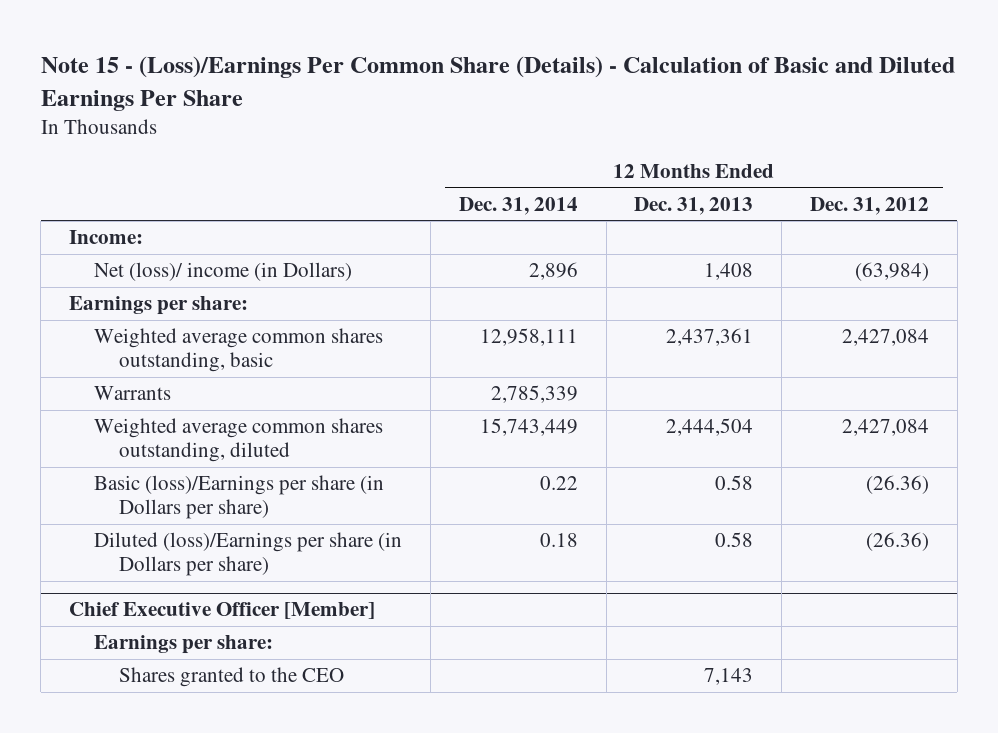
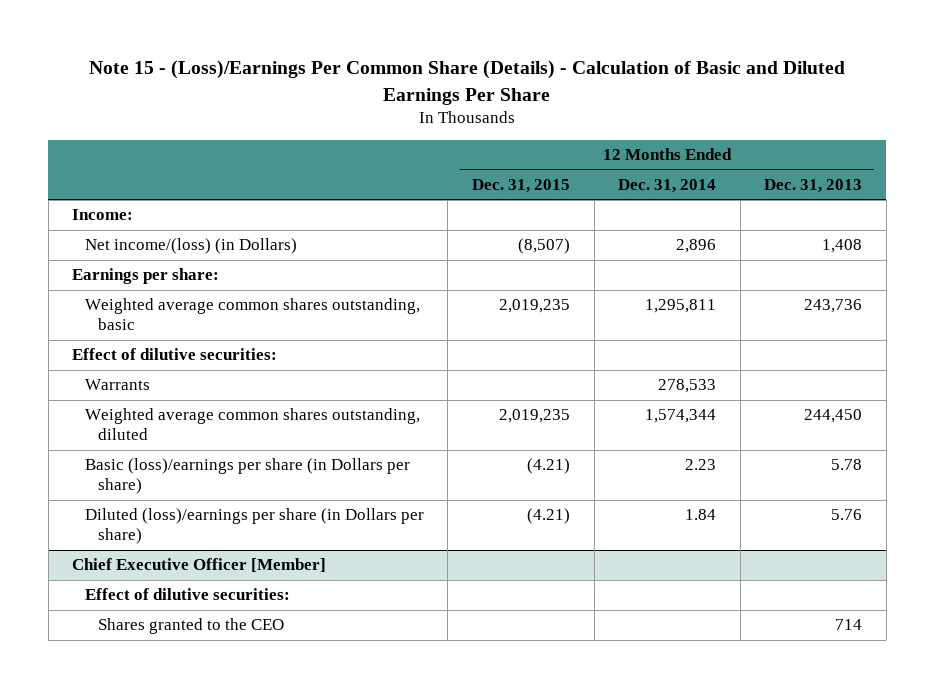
[809,196,929,215] Dec. 31, 2012 -> none
none -> [471,179,570,194] Dec. 31, 2015
[94,262,353,282] Net (loss)/ income (in Dollars) -> [84,238,297,255] Net income/(loss) (in Dollars)
[479,328,578,347] 12,958,111 -> [645,299,717,314] 1,295,811
[666,328,754,347] 2,437,361 -> [804,299,863,314] 243,736
none -> [72,348,278,361] Effect of dilutive securities:
[490,385,578,404] 2,785,339 -> [658,379,717,394] 278,533
[479,418,578,437] 15,743,449 -> [645,409,717,424] 1,574,344
[666,418,754,437] 2,444,504 -> [804,409,863,424] 244,450
[94,475,385,520] Basic (loss)/Earnings per share (in Dollars per share) -> [84,458,410,495] Basic (loss)/earnings per share (in Dollars per share)
[539,476,578,491] 0.22 -> [685,459,717,471] 2.23
[715,475,754,491] 0.58 -> [831,459,863,471] 5.78
[94,532,403,577] Diluted (loss)/Earnings per share (in Dollars per share) -> [84,508,424,545] Diluted (loss)/earnings per share (in Dollars per share)
[539,533,578,548] 0.18 -> [685,509,717,521] 1.84
[715,532,754,548] 0.58 -> [831,509,863,521] 5.76
[94,635,274,655] Earnings per share: -> none
none -> [84,588,290,601] Effect of dilutive securities:
[704,668,754,686] 7,143 -> [835,619,863,631] 714

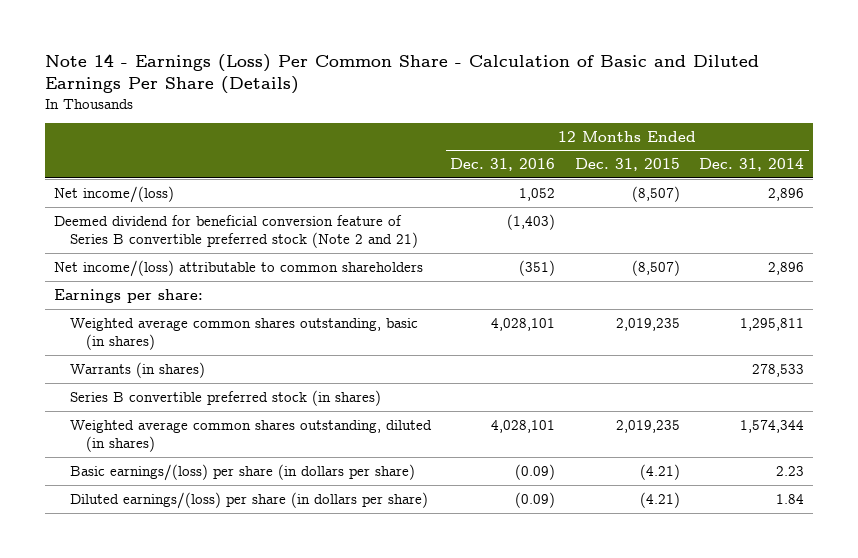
[89,60,846,105] Note 15 - (Loss)/Earnings Per Common Share (Details) - Calculation of Basic and Diluted Earnings Per Share -> [44,53,759,95] Note 14 - Earnings (Loss) Per Common Share - Calculation of Basic and Diluted Earnings Per Share (Details)
[764,179,863,194] Dec. 31, 2013 -> none
none -> [450,158,556,172] Dec. 31, 2016
[72,209,134,221] Income: -> none
[84,238,297,255] Net income/(loss) (in Dollars) -> [54,185,175,203] Net income/(loss)
none -> [54,214,419,248] Deemed dividend for beneficial conversion feature of Series B convertible preferred stock (Note 2 and 21)
none -> [54,259,424,277] Net income/(loss) attributable to common shareholders
[72,348,278,361] Effect of dilutive securities: -> none
[72,558,327,573] Chief Executive Officer [Member] -> none
[84,588,290,601] Effect of dilutive securities: -> none
[97,618,284,635] Shares granted to the CEO -> none
[84,298,420,331] Weighted average common shares outstanding, basic -> [70,317,419,350] Weighted average common shares outstanding, basic (in shares)
[84,379,150,391] Warrants -> [70,361,206,378] Warrants (in shares)
none -> [70,389,382,406] Series B convertible preferred stock (in shares)
[84,408,420,441] Weighted average common shares outstanding, diluted -> [70,419,433,452] Weighted average common shares outstanding, diluted (in shares)
[84,458,410,495] Basic (loss)/earnings per share (in Dollars per share) -> [70,463,416,481] Basic earnings/(loss) per share (in dollars per share)
[84,508,424,545] Diluted (loss)/earnings per share (in Dollars per share) -> [70,491,429,509] Diluted earnings/(loss) per share (in dollars per share)

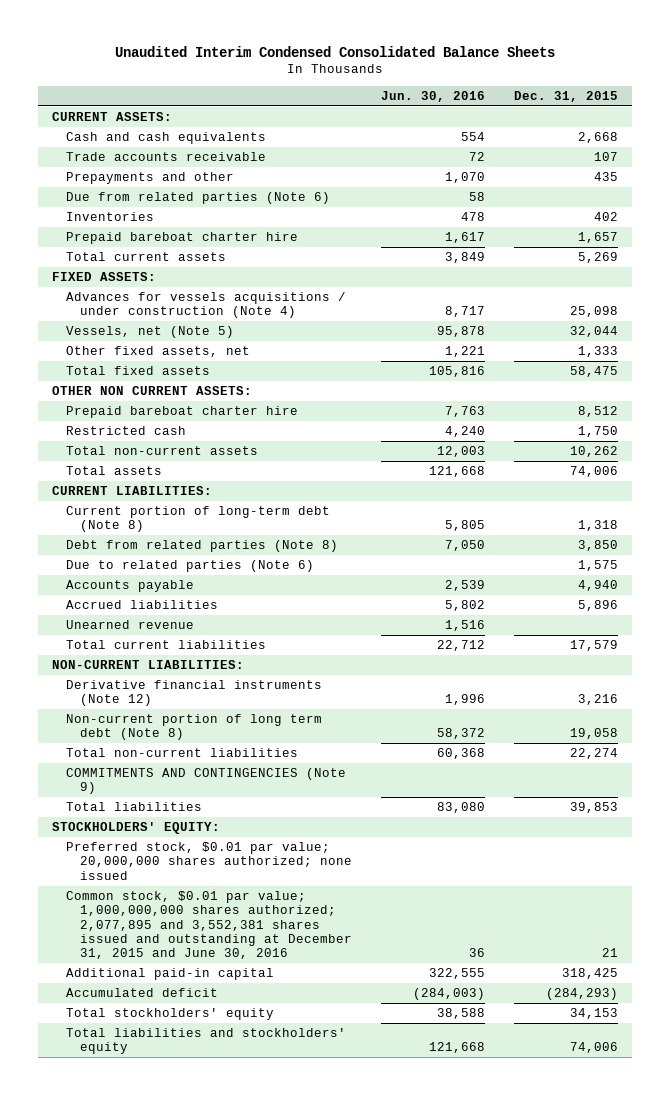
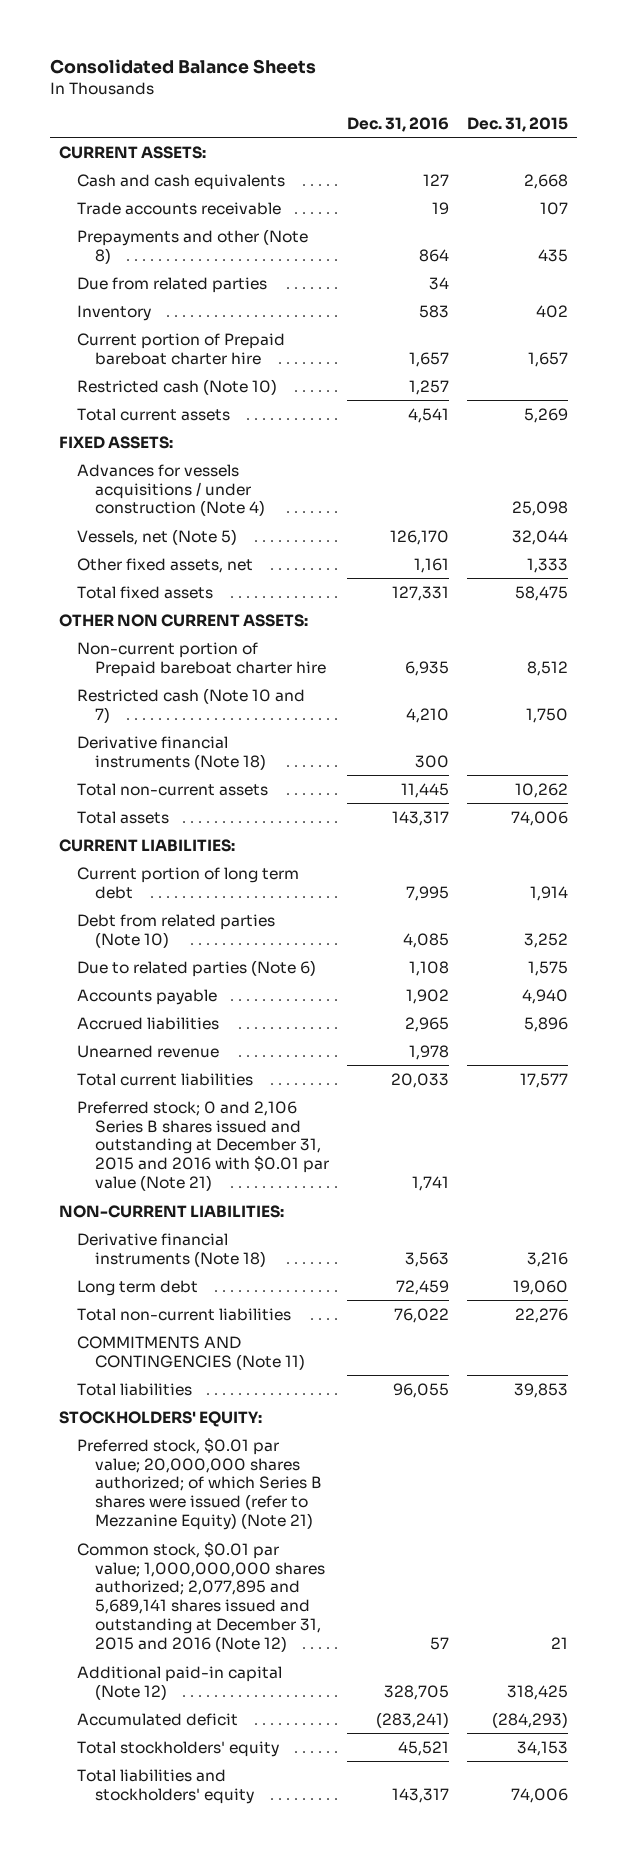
[114,45,555,57] Unaudited Interim Condensed Consolidated Balance Sheets -> [49,59,316,75] Consolidated Balance Sheets
[380,90,485,102] Jun. 30, 2016 -> none
none -> [347,116,450,132] Dec. 31, 2016
[65,172,234,185] Prepayments and other -> [77,228,309,264] Prepayments and other (Note 8)
[65,192,330,205] Due from related parties (Note 6) -> [77,276,268,293] Due from related parties
[65,212,154,222] Inventories -> [77,304,152,321] Inventory
[65,232,298,245] Prepaid bareboat charter hire -> [77,332,286,365] Current portion of Prepaid bareboat charter hire
none -> [77,378,278,395] Restricted cash (Note 10)
[65,406,298,419] Prepaid bareboat charter hire -> [77,641,327,677] Non-current portion of Prepaid bareboat charter hire
[65,426,186,436] Restricted cash -> [77,687,306,723] Restricted cash (Note 10 and 7)
none -> [77,735,267,770] Derivative financial instruments (Note 18)
[65,506,330,533] Current portion of long-term debt (Note 8) -> [77,866,300,899] Current portion of long term debt
[577,520,618,532] 1,318 -> [529,885,568,901] 1,914
[65,540,338,553] Debt from related parties (Note 8) -> [77,913,276,948] Debt from related parties (Note 10)
[577,540,618,552] 3,850 -> [523,932,568,948] 3,252
[569,640,618,652] 17,579 -> [519,1072,568,1088] 17,577
none -> [77,1100,330,1192] Preferred stock; 0 and 2,106 Series B shares issued and outstanding at December 31, 2015 and 2016 with $0.01 par value (Note 21)
[65,714,322,741] Non-current portion of long term debt (Note 8) -> none
[65,680,322,707] Derivative financial instruments (Note 12) -> [77,1232,267,1267] Derivative financial instruments (Note 18)
none -> [77,1279,199,1296] Long term debt
[569,748,618,760] 22,274 -> [514,1307,568,1323] 22,276
[65,768,346,795] COMMITMENTS AND CONTINGENCIES (Note 9) -> [77,1335,306,1370] COMMITMENTS AND CONTINGENCIES (Note 11)
[65,842,352,880] Preferred stock, $0.01 par value; 20,000,000 shares authorized; none issued -> [77,1437,323,1531] Preferred stock, $0.01 par value; 20,000,000 shares authorized; of which Series B shares were issued (refer to Mezzanine Equity) (Note 21)
[65,891,352,960] Common stock, $0.01 par value; 1,000,000,000 shares authorized; 2,077,895 and 3,552,381 shares issued and outstanding at December 31, 2015 and June 30, 2016 -> [77,1541,326,1653] Common stock, $0.01 par value; 1,000,000,000 shares authorized; 2,077,895 and 5,689,141 shares issued and outstanding at December 31, 2015 and 2016 (Note 12)
[65,968,274,981] Additional paid-in capital -> [77,1665,283,1700] Additional paid-in capital (Note 12)

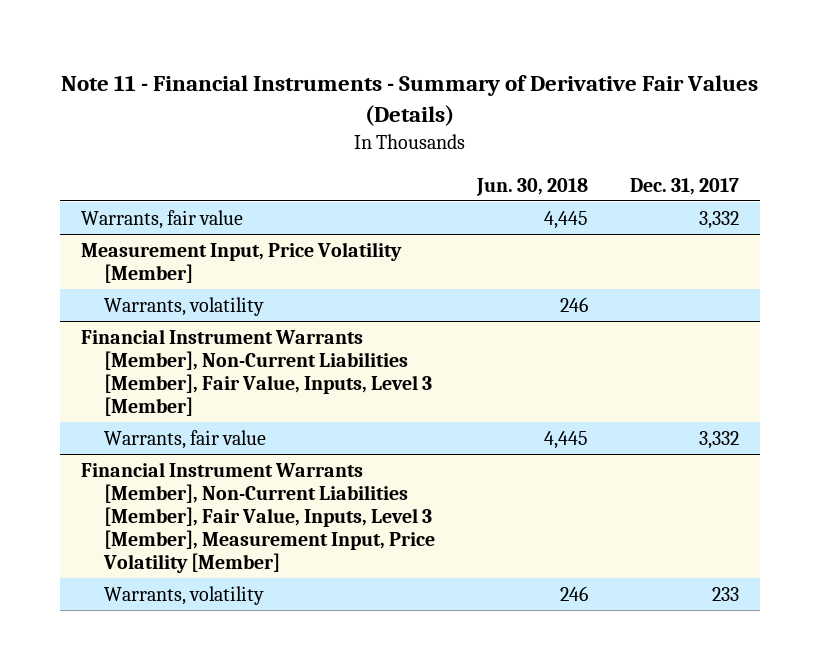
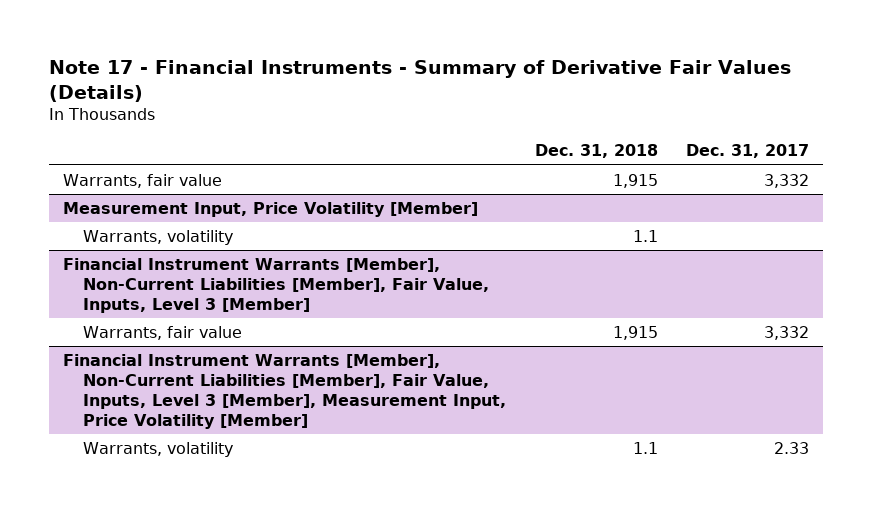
[60,74,758,126] Note 11 - Financial Instruments - Summary of Derivative Fair Values (Details) -> [49,59,792,102] Note 17 - Financial Instruments - Summary of Derivative Fair Values (Details)
[476,177,589,196] Jun. 30, 2018 -> none
none -> [534,144,658,159] Dec. 31, 2018
[712,586,740,601] 233 -> [773,442,809,455] 2.33

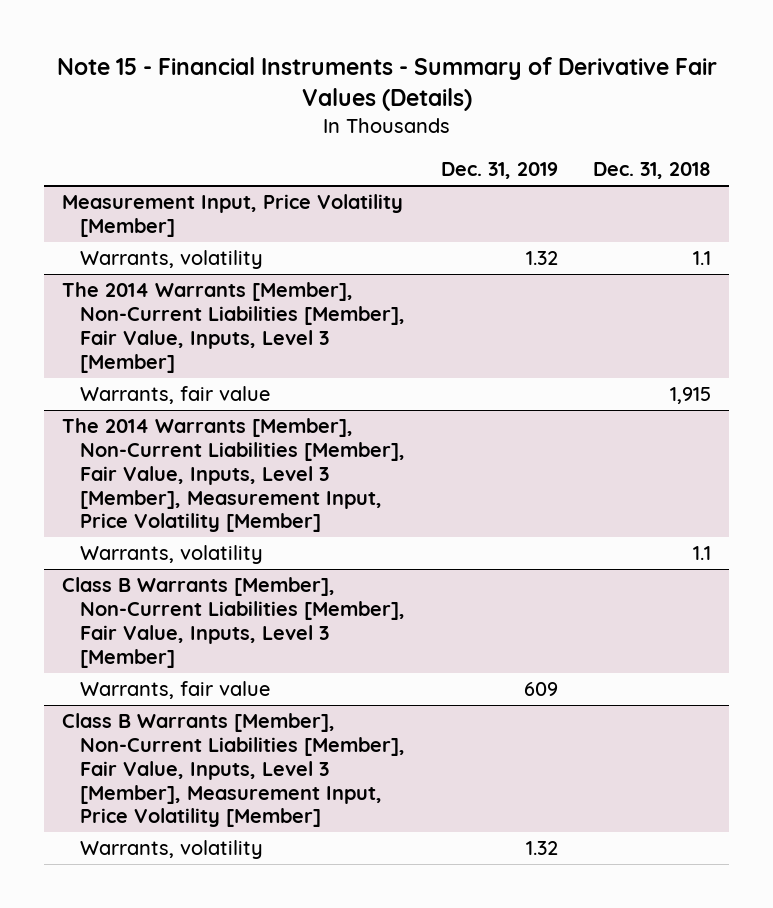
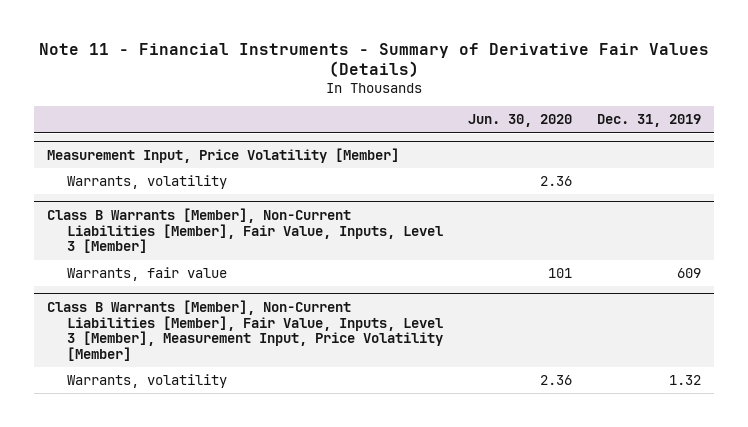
[56,56,717,111] Note 15 - Financial Instruments - Summary of Derivative Fair Values (Details) -> [38,42,709,78] Note 11 - Financial Instruments - Summary of Derivative Fair Values (Details)
[593,161,712,179] Dec. 31, 2018 -> none
none -> [468,114,573,128] Jun. 30, 2020
[80,250,264,270] Warrants, volatility -> none
[61,282,406,373] The 2014 Warrants [Member], Non-Current Liabilities [Member], Fair Value, Inputs, Level 3 [Member] -> none
[80,386,271,405] Warrants, fair value -> none
[61,418,406,533] The 2014 Warrants [Member], Non-Current Liabilities [Member], Fair Value, Inputs, Level 3 [Member], Measurement Input, Price Volatility [Member] -> none

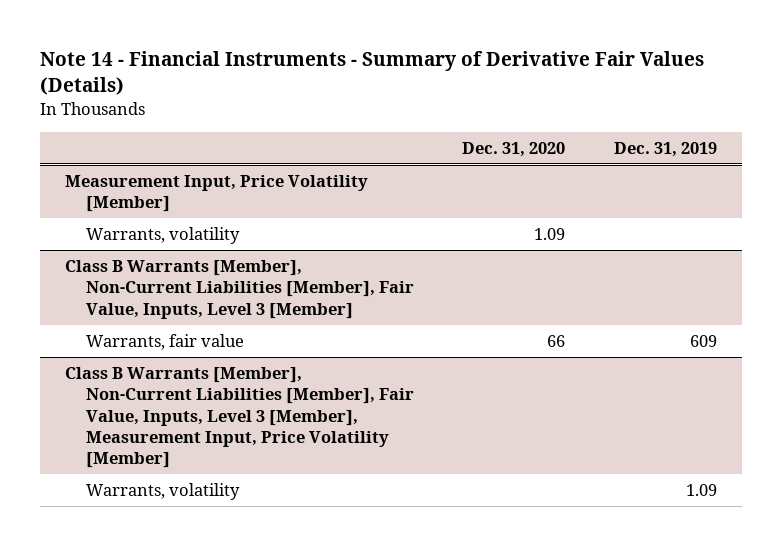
[38,42,709,78] Note 11 - Financial Instruments - Summary of Derivative Fair Values (Details) -> [40,51,705,96] Note 14 - Financial Instruments - Summary of Derivative Fair Values (Details)
[468,114,573,128] Jun. 30, 2020 -> none
none -> [462,141,566,157] Dec. 31, 2020
[669,375,702,386] 1.32 -> [686,484,718,497] 1.09

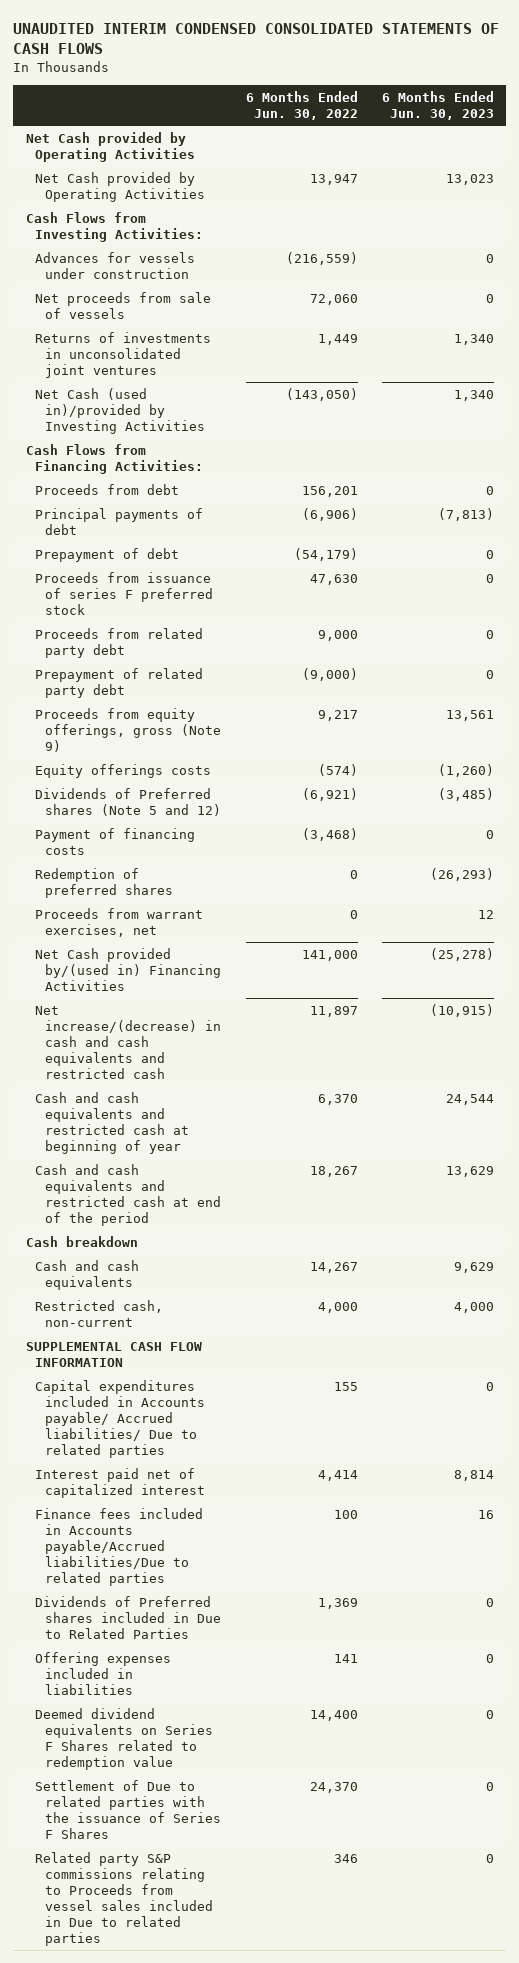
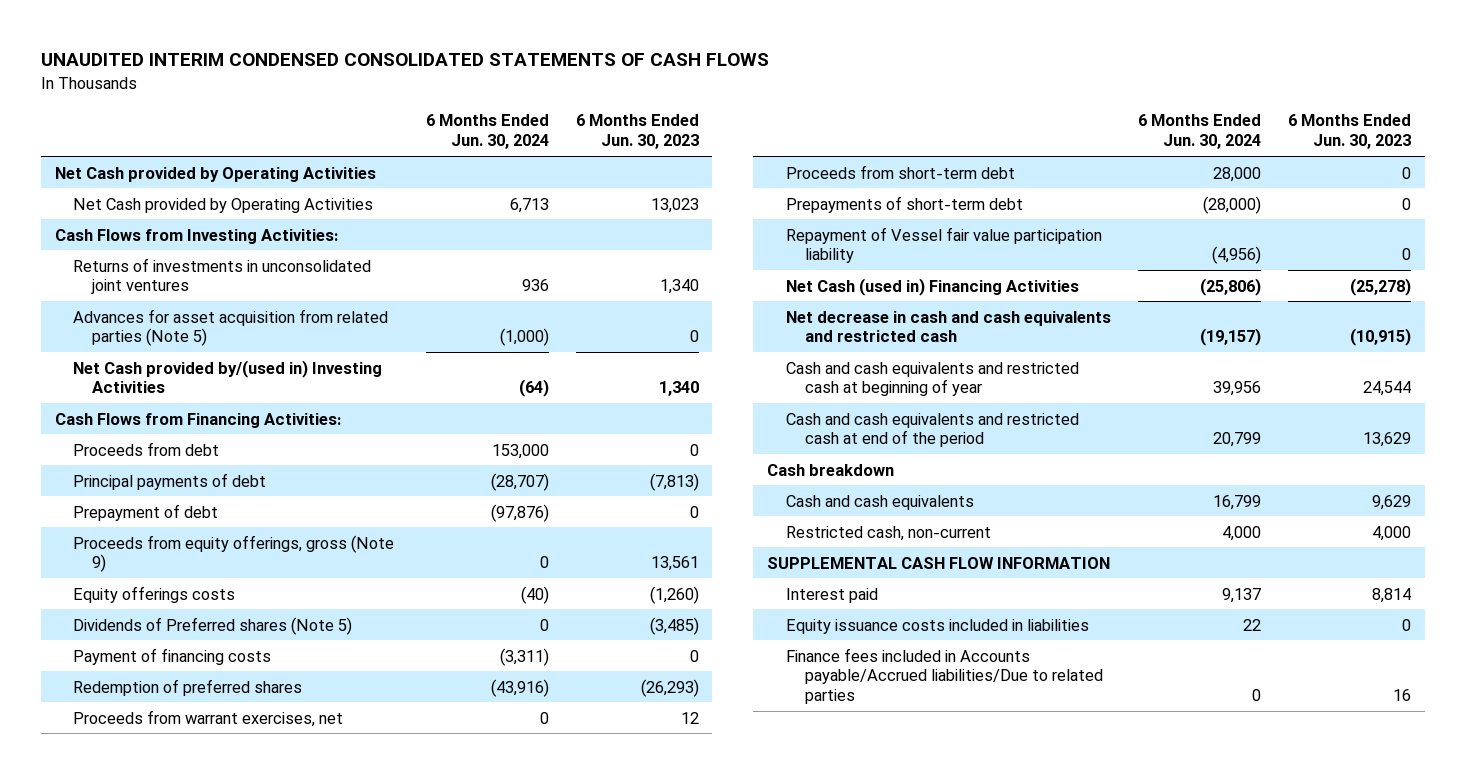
[245,91,358,121] 6 Months Ended Jun. 30, 2022 -> none
none -> [425,114,549,150] 6 Months Ended Jun. 30, 2024
[35,251,196,279] Advances for vessels under construction -> none
[35,291,212,319] Net proceeds from sale of vessels -> none
none -> [73,308,389,347] Advances for asset acquisition from related parties (Note 5)
[35,387,206,434] Net Cash (used in)/provided by Investing Activities -> [73,359,383,394] Net Cash provided by/(used in) Investing Activities
[35,571,214,615] Proceeds from issuance of series F preferred stock -> none
[35,627,204,658] Proceeds from related party debt -> none
[35,667,204,698] Prepayment of related party debt -> none
[35,787,222,816] Dividends of Preferred shares (Note 5 and 12) -> [73,616,353,635] Dividends of Preferred shares (Note 5)
none -> [785,164,1015,179] Proceeds from short-term debt
none -> [785,195,1023,213] Prepayments of short-term debt
none -> [785,226,1102,264] Repayment of Vessel fair value participation liability
[35,947,222,991] Net Cash provided by/(used in) Financing Activities -> [785,277,1079,296] Net Cash (used in) Financing Activities
[35,1005,222,1079] Net increase/(decrease) in cash and cash equivalents and restricted cash -> [785,310,1111,343] Net decrease in cash and cash equivalents and restricted cash
[35,1379,206,1458] Capital expenditures included in Accounts payable/ Accrued liabilities/ Due to related parties -> none
[35,1467,206,1498] Interest paid net of capitalized interest -> [785,587,878,603] Interest paid
none -> [785,618,1089,634] Equity issuance costs included in liabilities
[35,1595,222,1639] Dividends of Preferred shares included in Due to Related Parties -> none
[35,1651,172,1695] Offering expenses included in liabilities -> none
[35,1707,214,1770] Deemed dividend equivalents on Series F Shares related to redemption value -> none
[35,1779,222,1839] Settlement of Due to related parties with the issuance of Series F Shares -> none
[35,1851,214,1946] Related party S&P commissions relating to Proceeds from vessel sales included in Due to related parties -> none

